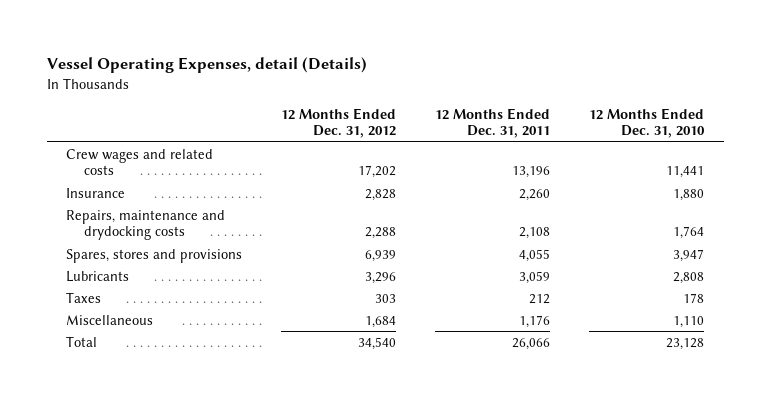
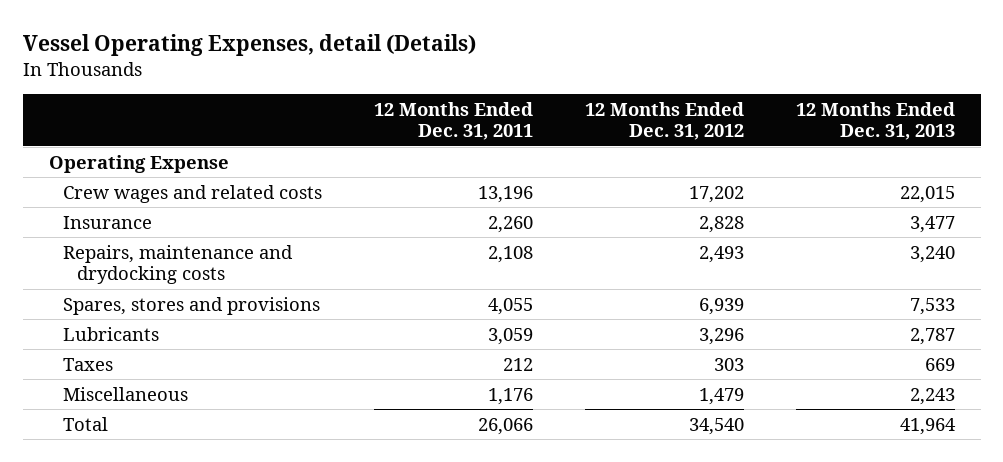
[589,107,706,139] 12 Months Ended Dec. 31, 2010 -> none
none -> [795,101,955,141] 12 Months Ended Dec. 31, 2013
none -> [48,154,229,173] Operating Expense
[365,227,397,240] 2,288 -> [698,245,744,263] 2,493
[365,315,397,328] 1,684 -> [698,387,744,405] 1,479

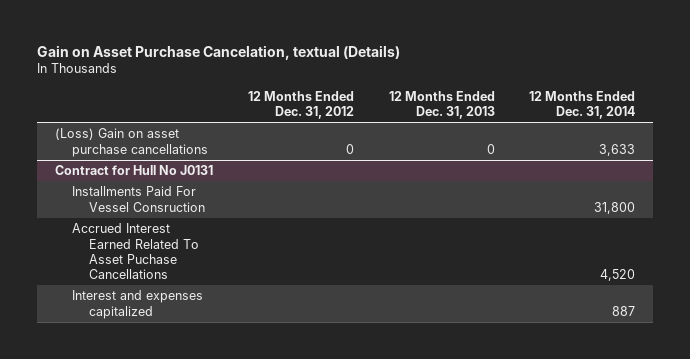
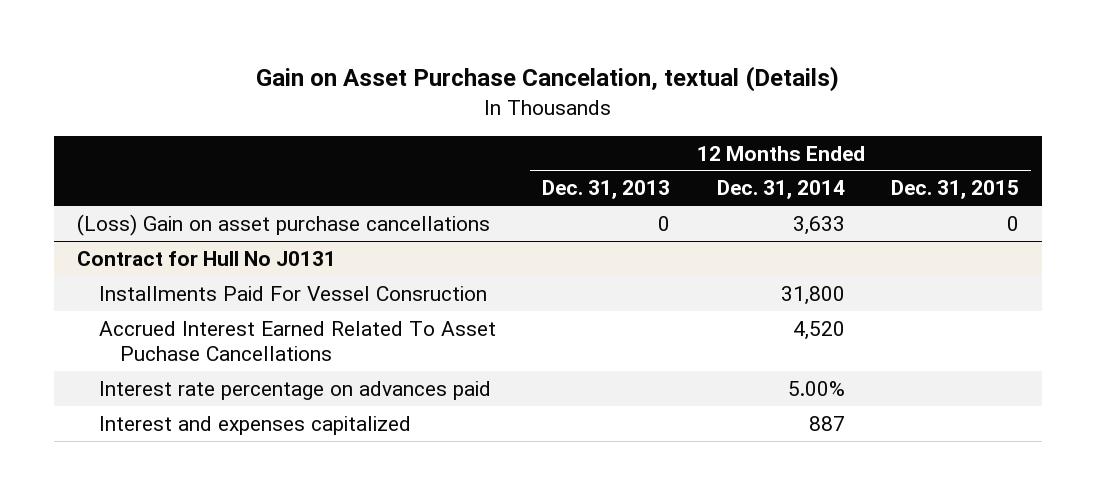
[247,90,354,120] 12 Months Ended Dec. 31, 2012 -> none
none -> [891,180,1020,200] Dec. 31, 2015
none -> [98,380,491,400] Interest rate percentage on advances paid

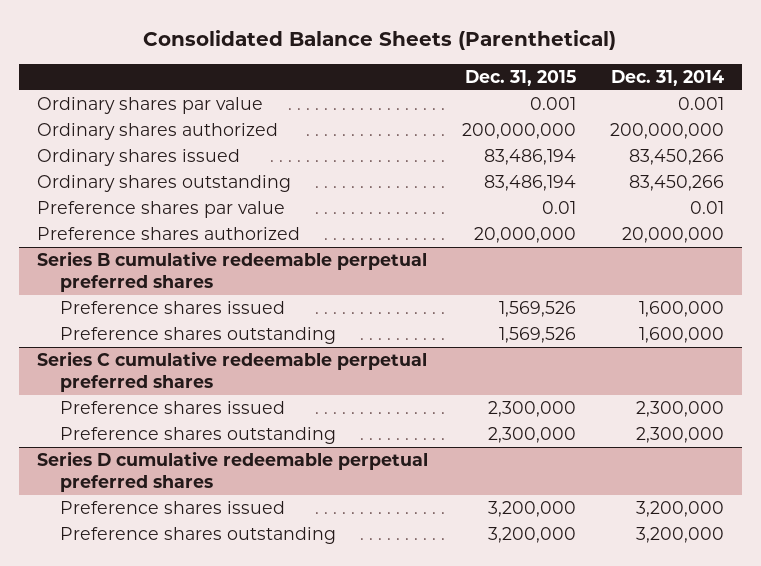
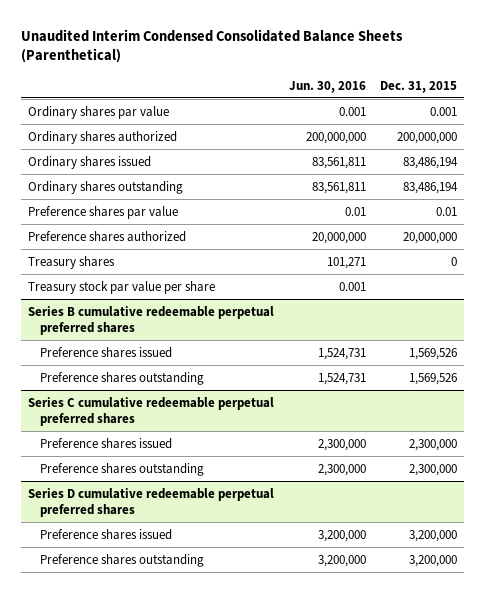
[143,30,617,51] Consolidated Balance Sheets (Parenthetical) -> [20,28,403,64] Unaudited Interim Condensed Consolidated Balance Sheets (Parenthetical)
[611,69,725,86] Dec. 31, 2014 -> none
none -> [288,80,366,93] Jun. 30, 2016
none -> [28,255,116,269] Treasury shares
none -> [28,280,216,294] Treasury stock par value per share

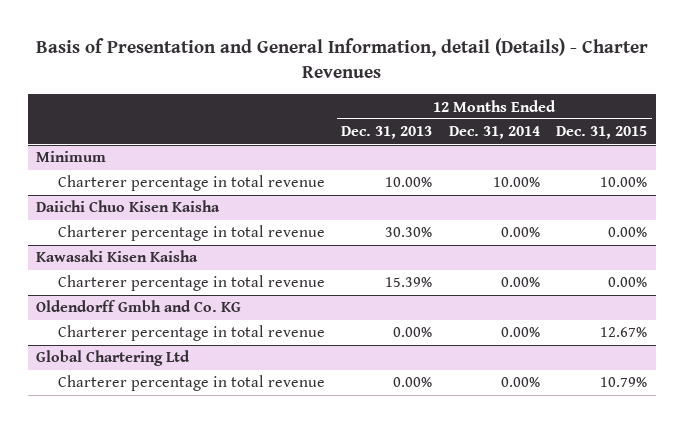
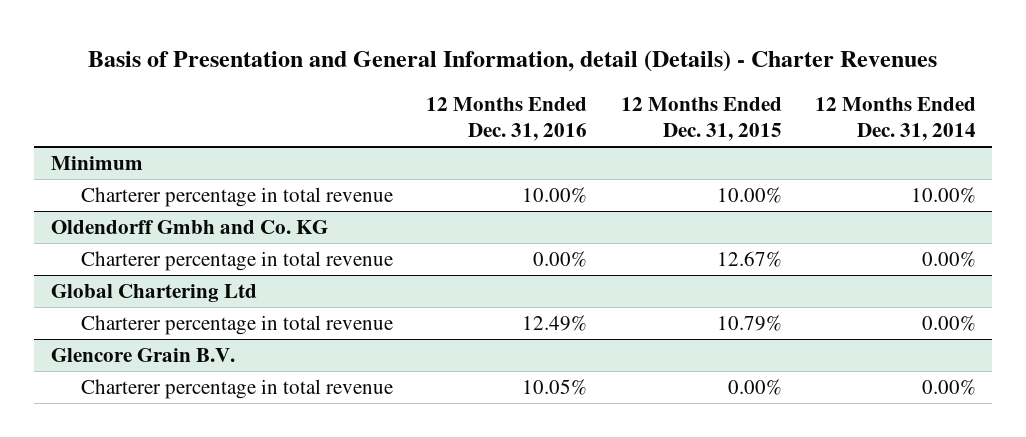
[341,126,433,140] Dec. 31, 2013 -> none
none -> [426,96,588,142] 12 Months Ended Dec. 31, 2016
[36,200,221,213] Daiichi Chuo Kisen Kaisha -> none
[57,225,325,242] Charterer percentage in total revenue -> none
[36,250,199,263] Kawasaki Kisen Kaisha -> none
[57,275,325,292] Charterer percentage in total revenue -> none
none -> [50,348,235,363] Glencore Grain B.V.
none -> [81,379,394,400] Charterer percentage in total revenue

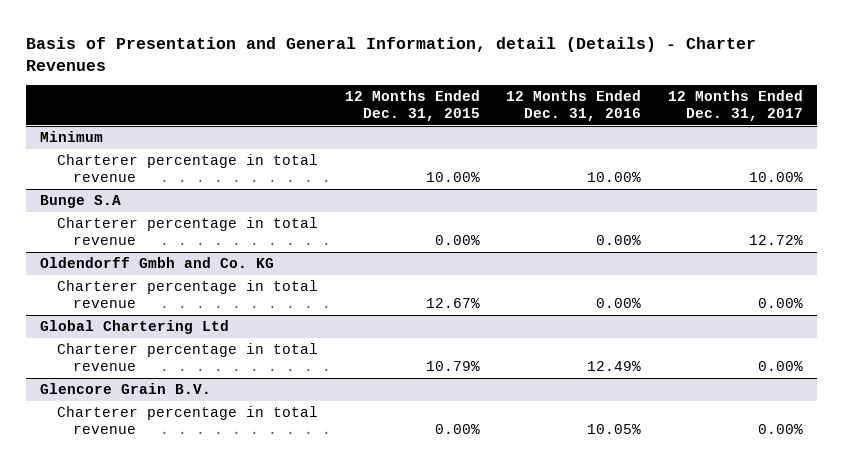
[814,96,976,142] 12 Months Ended Dec. 31, 2014 -> none
none -> [668,89,804,121] 12 Months Ended Dec. 31, 2017
none -> [39,195,121,209] Bunge S.A
none -> [56,217,318,246] Charterer percentage in total revenue

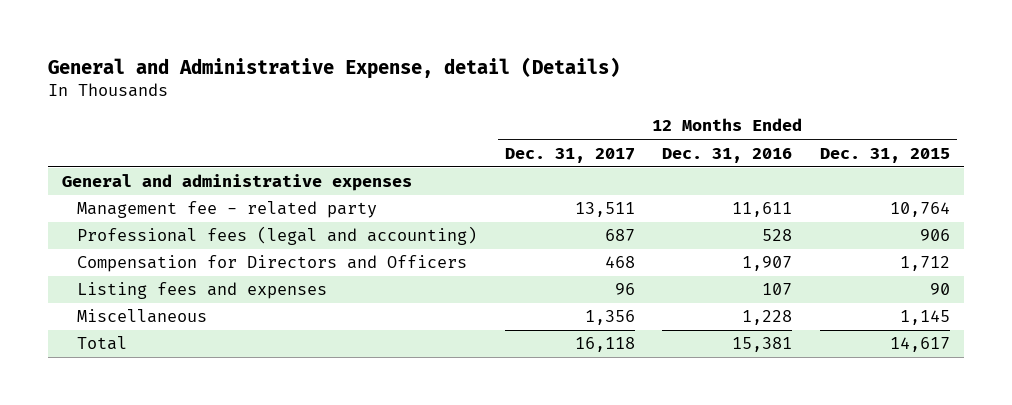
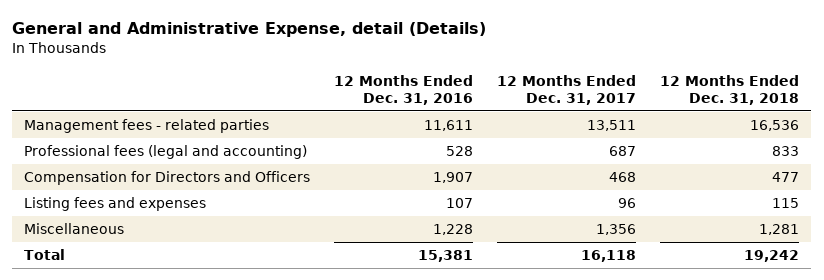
[820,147,951,163] Dec. 31, 2015 -> none
none -> [660,74,800,105] 12 Months Ended Dec. 31, 2018
[62,174,413,192] General and administrative expenses -> none
[77,201,378,219] Management fee - related party -> [24,119,270,134] Management fees - related parties

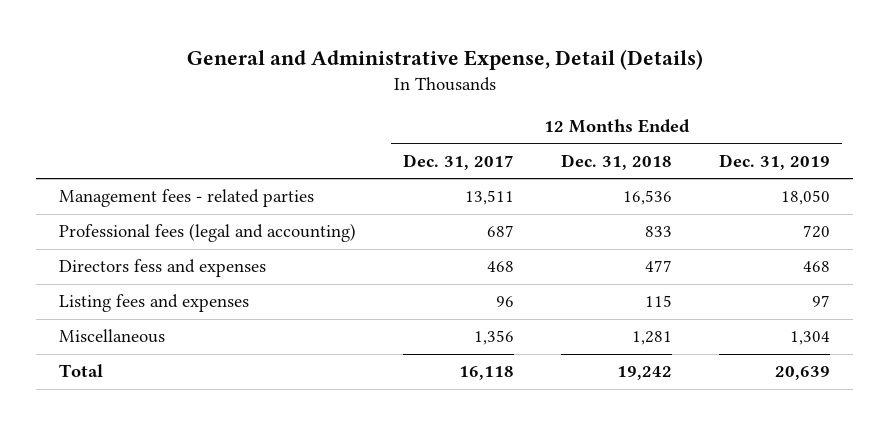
[12,22,487,38] General and Administrative Expense, detail (Details) -> [186,48,703,70] General and Administrative Expense, Detail (Details)
[334,74,474,105] 12 Months Ended Dec. 31, 2016 -> none
none -> [718,153,830,170] Dec. 31, 2019
[24,171,311,186] Compensation for Directors and Officers -> [59,259,267,278] Directors fess and expenses

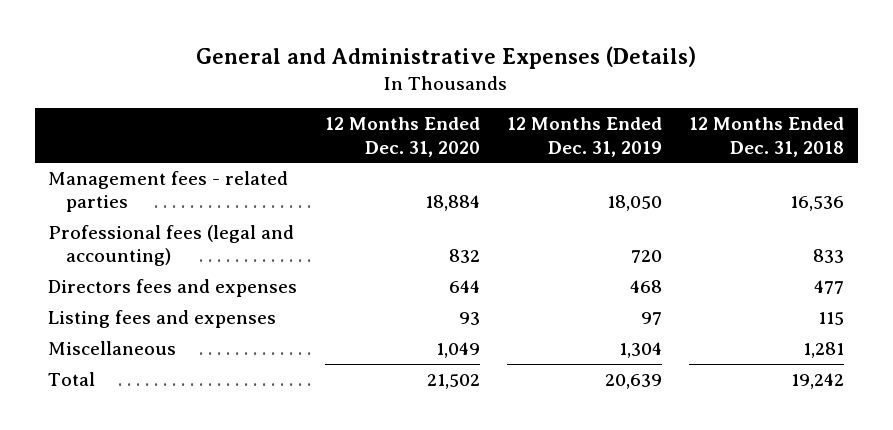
[186,48,703,70] General and Administrative Expense, Detail (Details) -> [196,46,697,70] General and Administrative Expenses (Details)
[403,153,515,170] Dec. 31, 2017 -> none
none -> [324,117,480,157] 12 Months Ended Dec. 31, 2020
[59,259,267,278] Directors fess and expenses -> [48,278,298,297] Directors fees and expenses

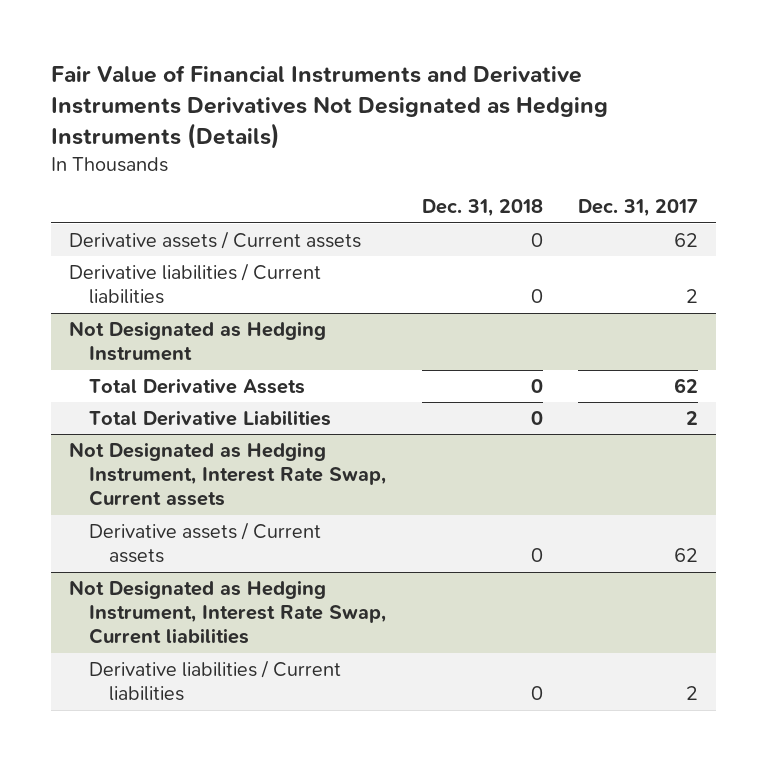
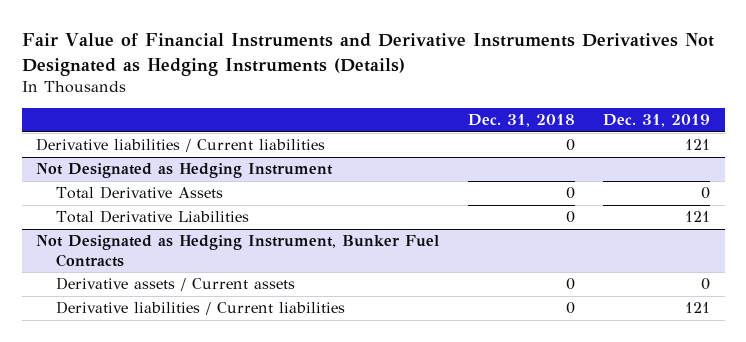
[578,199,699,218] Dec. 31, 2017 -> none
none -> [603,114,711,128] Dec. 31, 2019
[68,230,361,249] Derivative assets / Current assets -> none
[68,441,386,507] Not Designated as Hedging Instrument, Interest Rate Swap, Current assets -> none
none -> [36,235,440,267] Not Designated as Hedging Instrument, Bunker Fuel Contracts
[68,579,386,645] Not Designated as Hedging Instrument, Interest Rate Swap, Current liabilities -> none

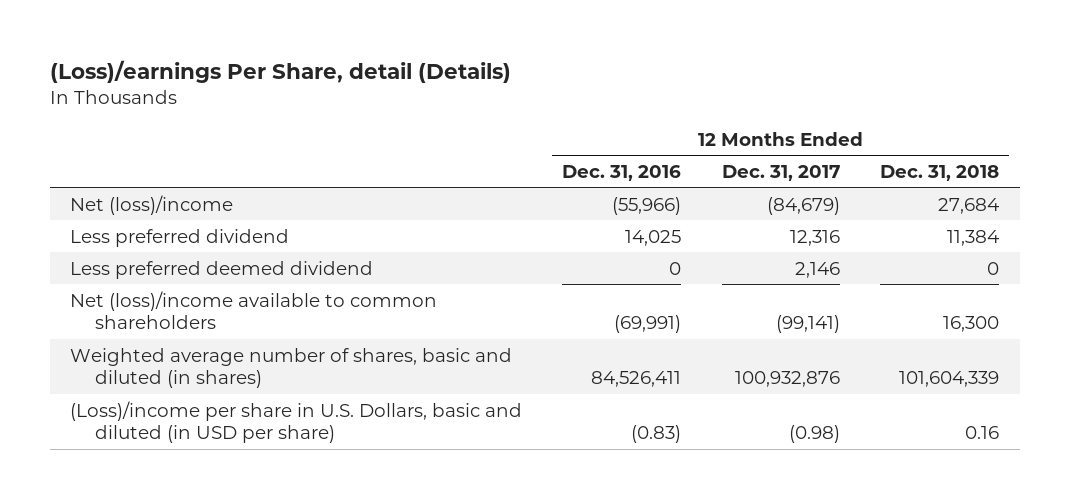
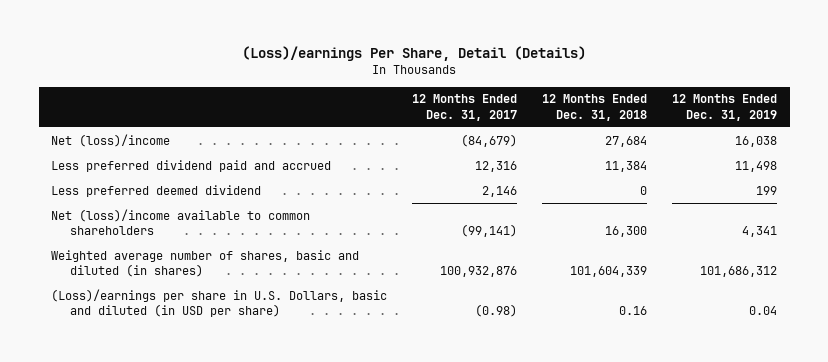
[49,59,511,83] (Loss)/earnings Per Share, detail (Details) -> [242,45,587,61] (Loss)/earnings Per Share, Detail (Details)
[562,164,682,181] Dec. 31, 2016 -> none
none -> [672,94,778,121] 12 Months Ended Dec. 31, 2019
[69,228,289,247] Less preferred dividend -> [51,159,332,172] Less preferred dividend paid and accrued
[69,400,522,444] (Loss)/income per share in U.S. Dollars, basic and diluted (in USD per share) -> [51,288,388,318] (Loss)/earnings per share in U.S. Dollars, basic and diluted (in USD per share)

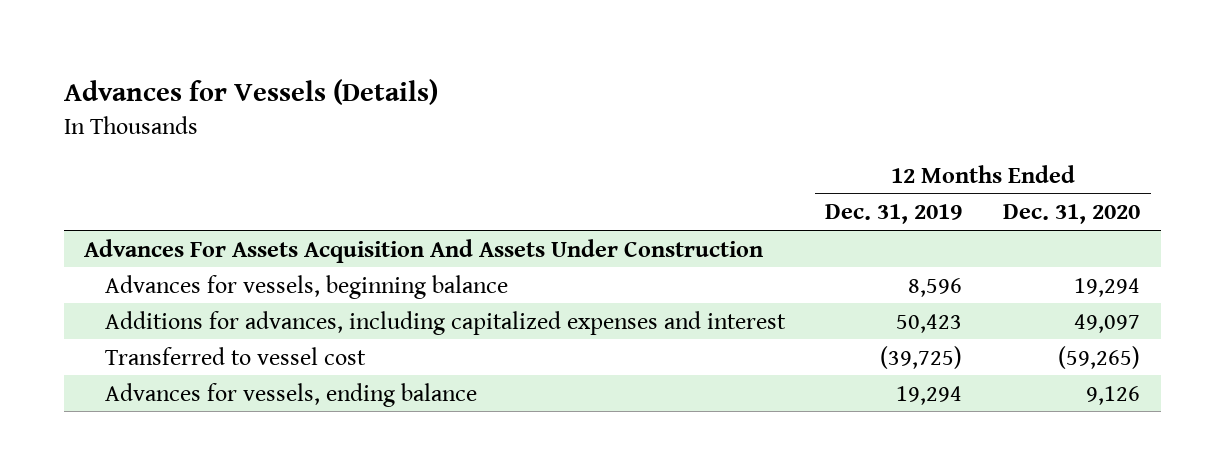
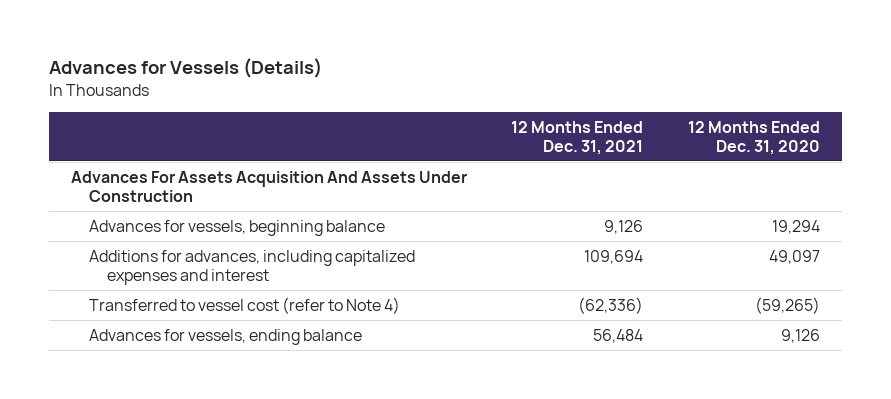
[825,204,963,225] Dec. 31, 2019 -> none
none -> [511,120,644,155] 12 Months Ended Dec. 31, 2021
[104,346,366,365] Transferred to vessel cost -> [88,296,400,314] Transferred to vessel cost (refer to Note 4)

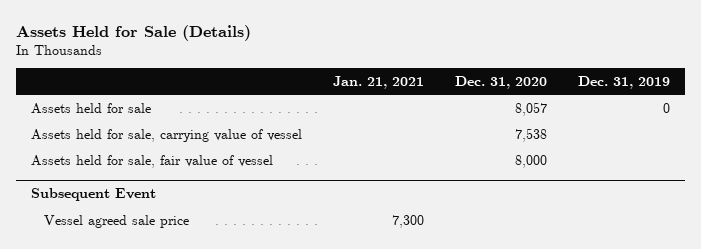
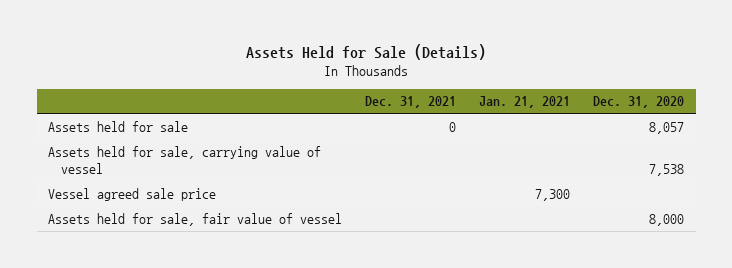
[577,75,670,89] Dec. 31, 2019 -> none
none -> [365,96,457,109] Dec. 31, 2021
[31,188,157,202] Subsequent Event -> none
[31,154,274,168] Assets held for sale, fair value of vessel -> [48,212,343,226] Assets held for sale, fair value of vessel

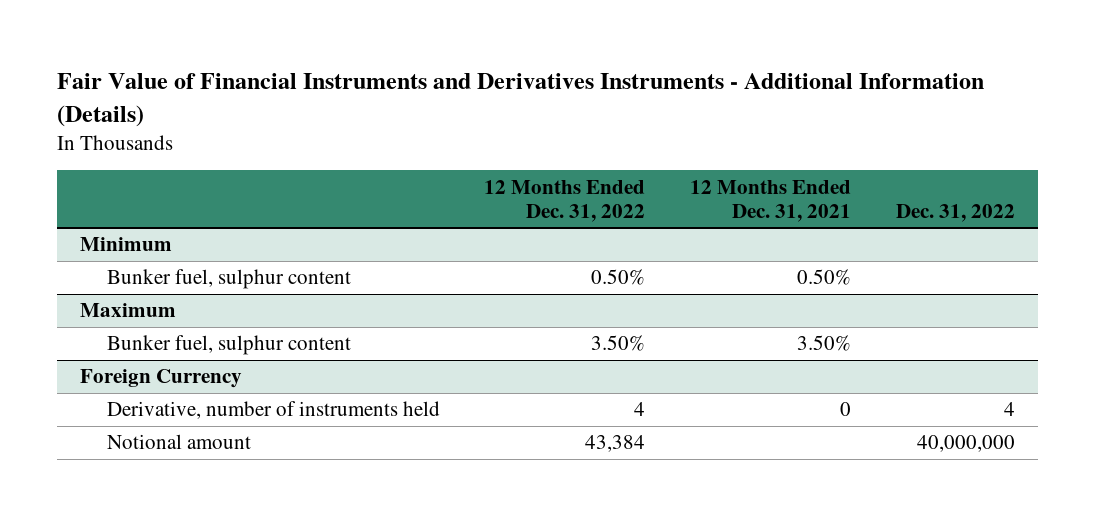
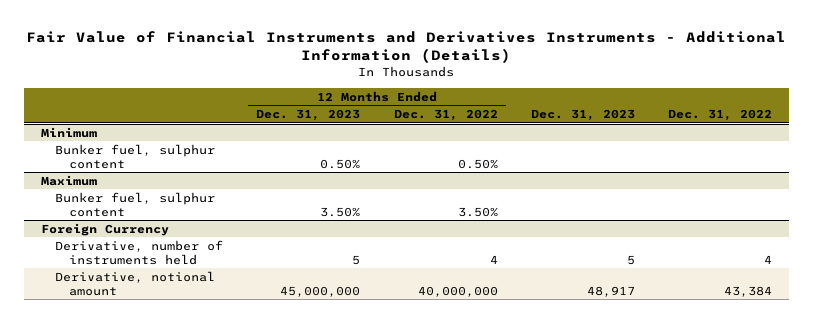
[690,179,852,222] 12 Months Ended Dec. 31, 2021 -> none
none -> [256,108,361,121] Dec. 31, 2023
none -> [530,108,635,121] Dec. 31, 2023
[106,434,251,450] Notional amount -> [54,270,215,296] Derivative, notional amount
[585,435,646,453] 43,384 -> [417,285,498,297] 40,000,000
[917,435,1016,453] 40,000,000 -> [724,285,773,297] 43,384

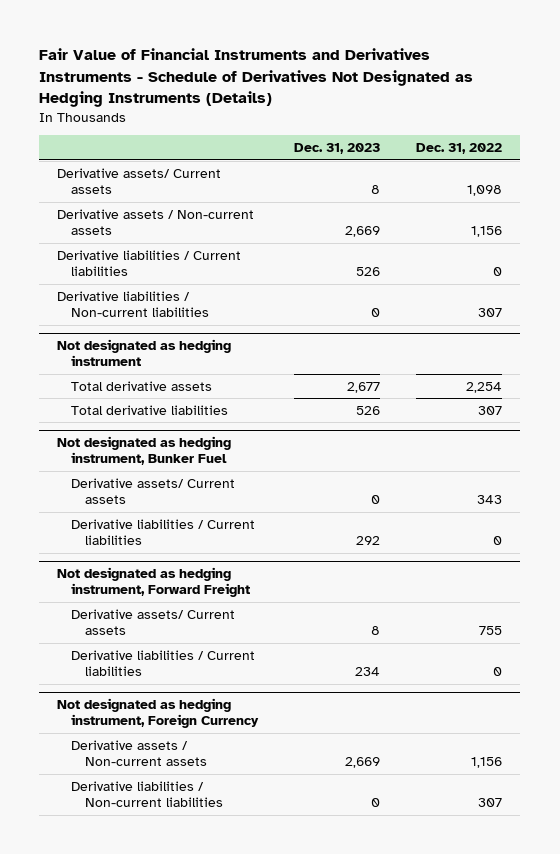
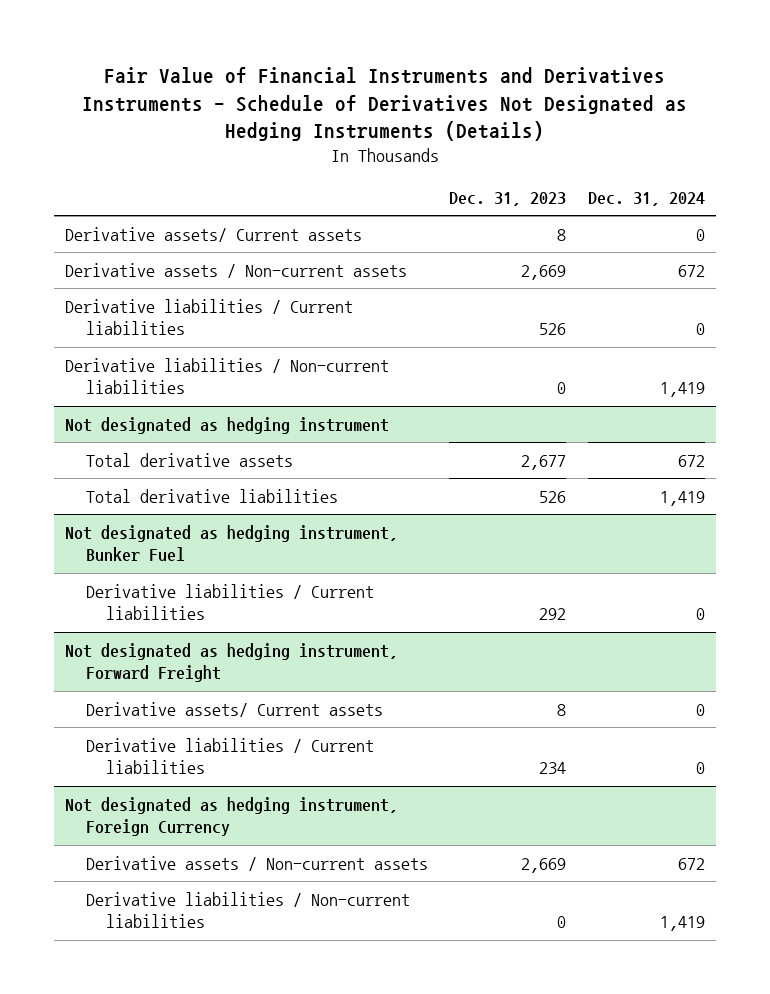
[416,143,503,155] Dec. 31, 2022 -> none
none -> [588,191,706,206] Dec. 31, 2024
[71,477,236,505] Derivative assets/ Current assets -> none

